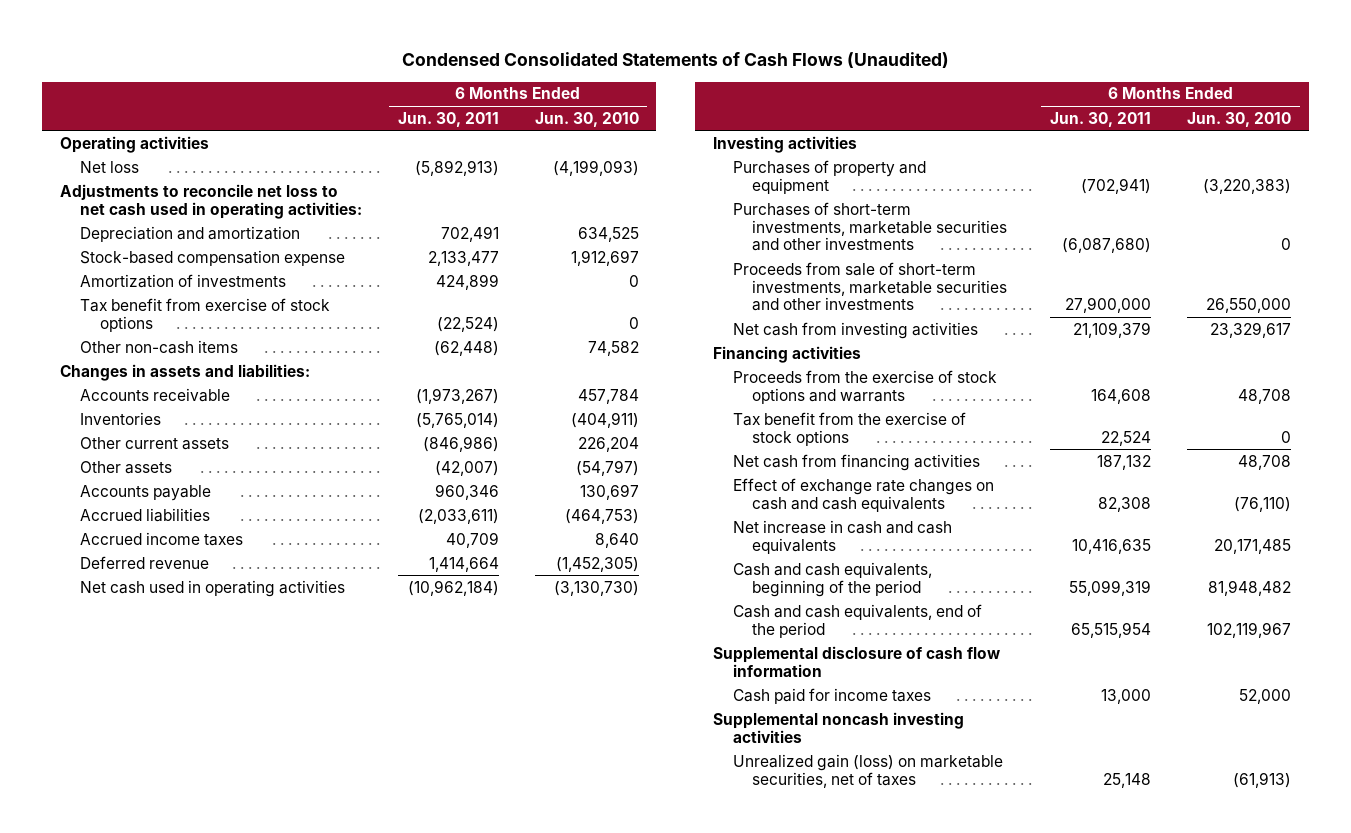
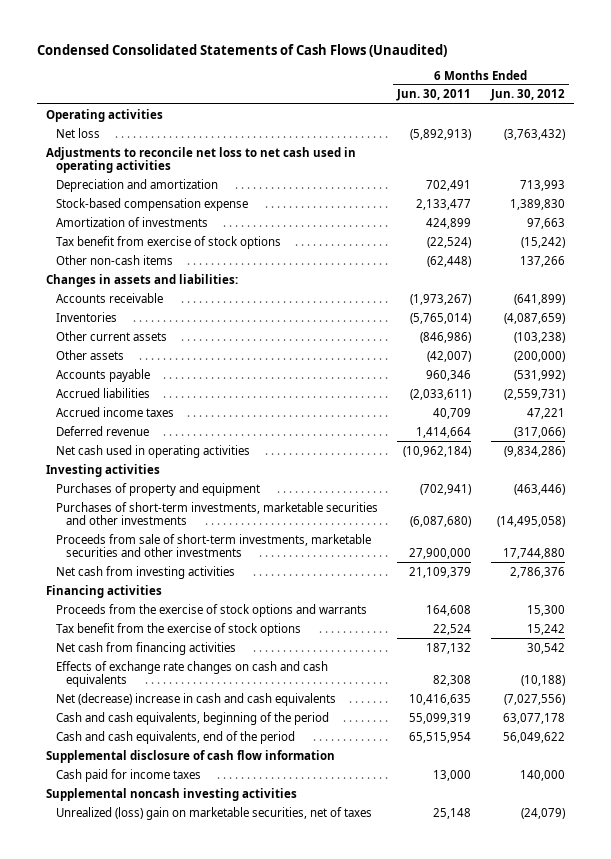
[534,111,639,127] Jun. 30, 2010 -> none
none -> [489,89,565,102] Jun. 30, 2012
[60,183,363,219] Adjustments to reconcile net loss to net cash used in operating activities: -> [46,146,357,174] Adjustments to reconcile net loss to net cash used in operating activities
[732,477,994,512] Effect of exchange rate changes on cash and cash equivalents -> [56,660,329,688] Effects of exchange rate changes on cash and cash equivalents
[732,519,952,554] Net increase in cash and cash equivalents -> [56,692,337,706] Net (decrease) increase in cash and cash equivalents
[732,753,1003,788] Unrealized gain (loss) on marketable securities, net of taxes -> [56,806,373,820] Unrealized (loss) gain on marketable securities, net of taxes

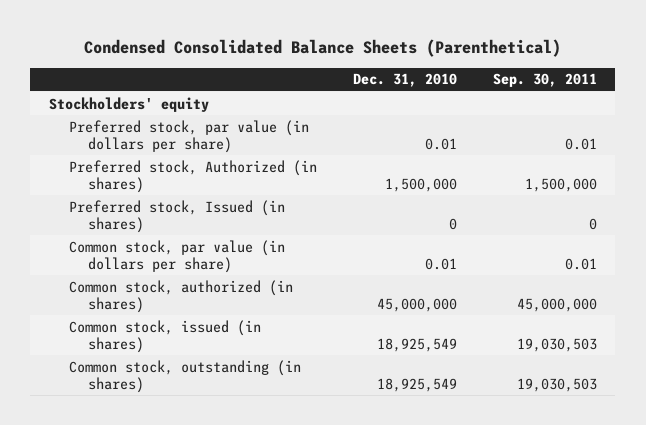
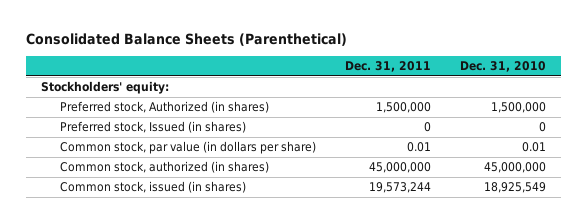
[83,39,561,58] Condensed Consolidated Balance Sheets (Parenthetical) -> [25,33,347,47] Consolidated Balance Sheets (Parenthetical)
[493,73,598,88] Sep. 30, 2011 -> none
none -> [344,61,431,73] Dec. 31, 2011
[68,119,309,153] Preferred stock, par value (in dollars per share) -> none
[48,96,209,112] Stockholders' equity -> [40,81,169,95] Stockholders' equity:
[68,359,301,393] Common stock, outstanding (in shares) -> none

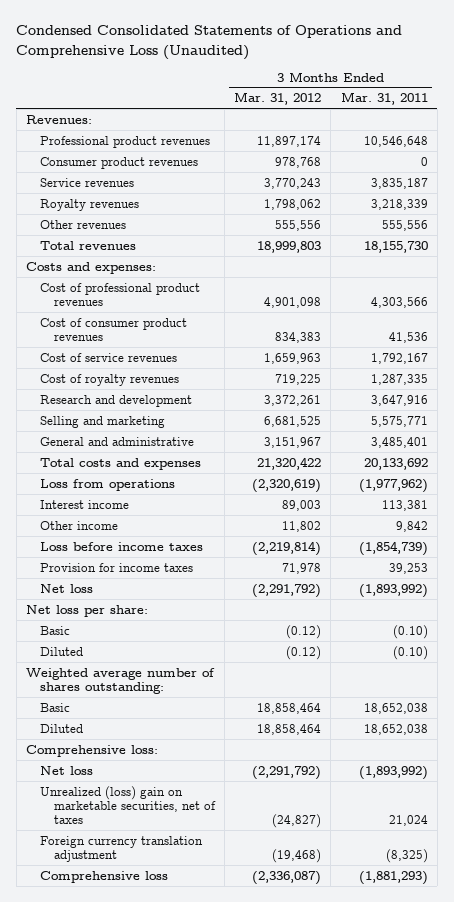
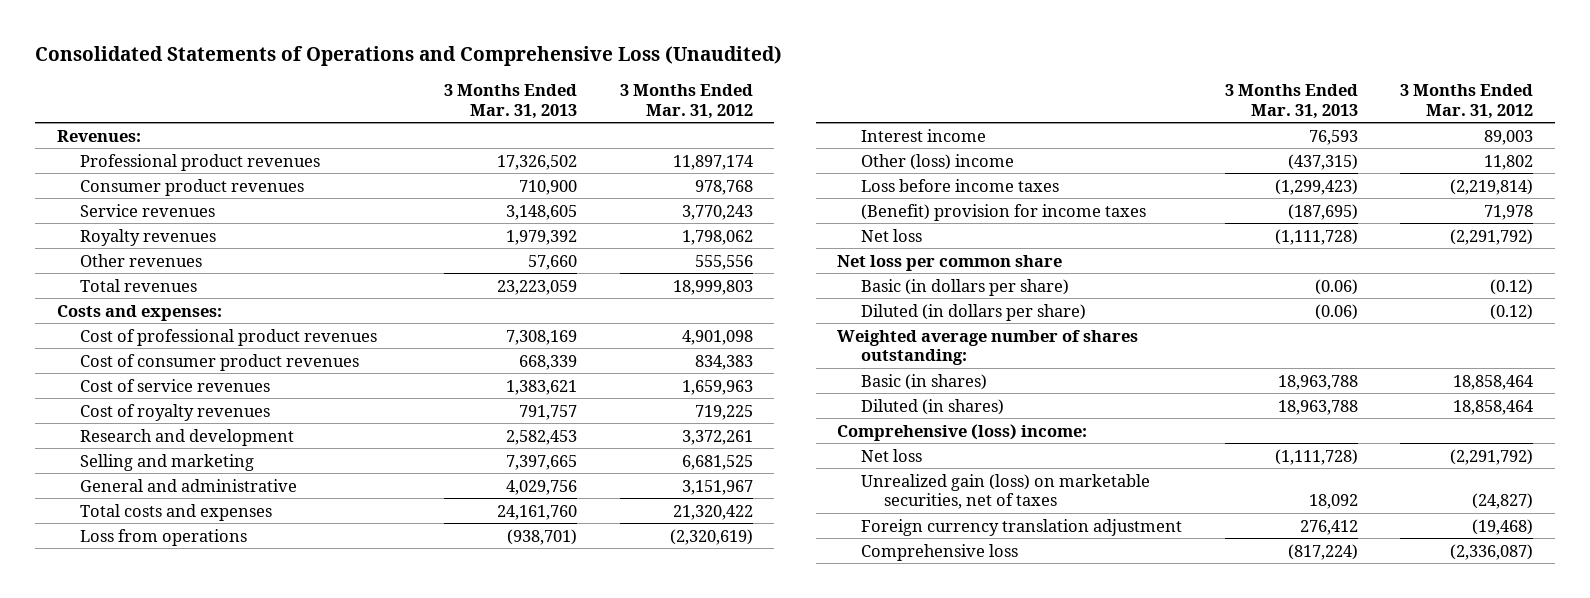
[16,25,403,60] Condensed Consolidated Statements of Operations and Comprehensive Loss (Unaudited) -> [35,46,783,67] Consolidated Statements of Operations and Comprehensive Loss (Unaudited)
[340,92,428,106] Mar. 31, 2011 -> none
none -> [444,84,578,119] 3 Months Ended Mar. 31, 2013
[39,520,118,530] Other income -> [860,153,1014,170] Other (loss) income
[39,562,193,572] Provision for income taxes -> [860,203,1146,221] (Benefit) provision for income taxes
[25,604,148,617] Net loss per share: -> [837,254,1063,271] Net loss per common share
[39,625,70,635] Basic -> [860,278,1069,296] Basic (in dollars per share)
[39,646,83,656] Diluted -> [860,303,1086,321] Diluted (in dollars per share)
[39,702,70,712] Basic -> [860,373,987,390] Basic (in shares)
[39,723,83,733] Diluted -> [860,398,1004,415] Diluted (in shares)
[25,744,158,757] Comprehensive loss: -> [837,423,1088,441] Comprehensive (loss) income:
[39,785,216,825] Unrealized (loss) gain on marketable securities, net of taxes -> [860,473,1150,509] Unrealized gain (loss) on marketable securities, net of taxes

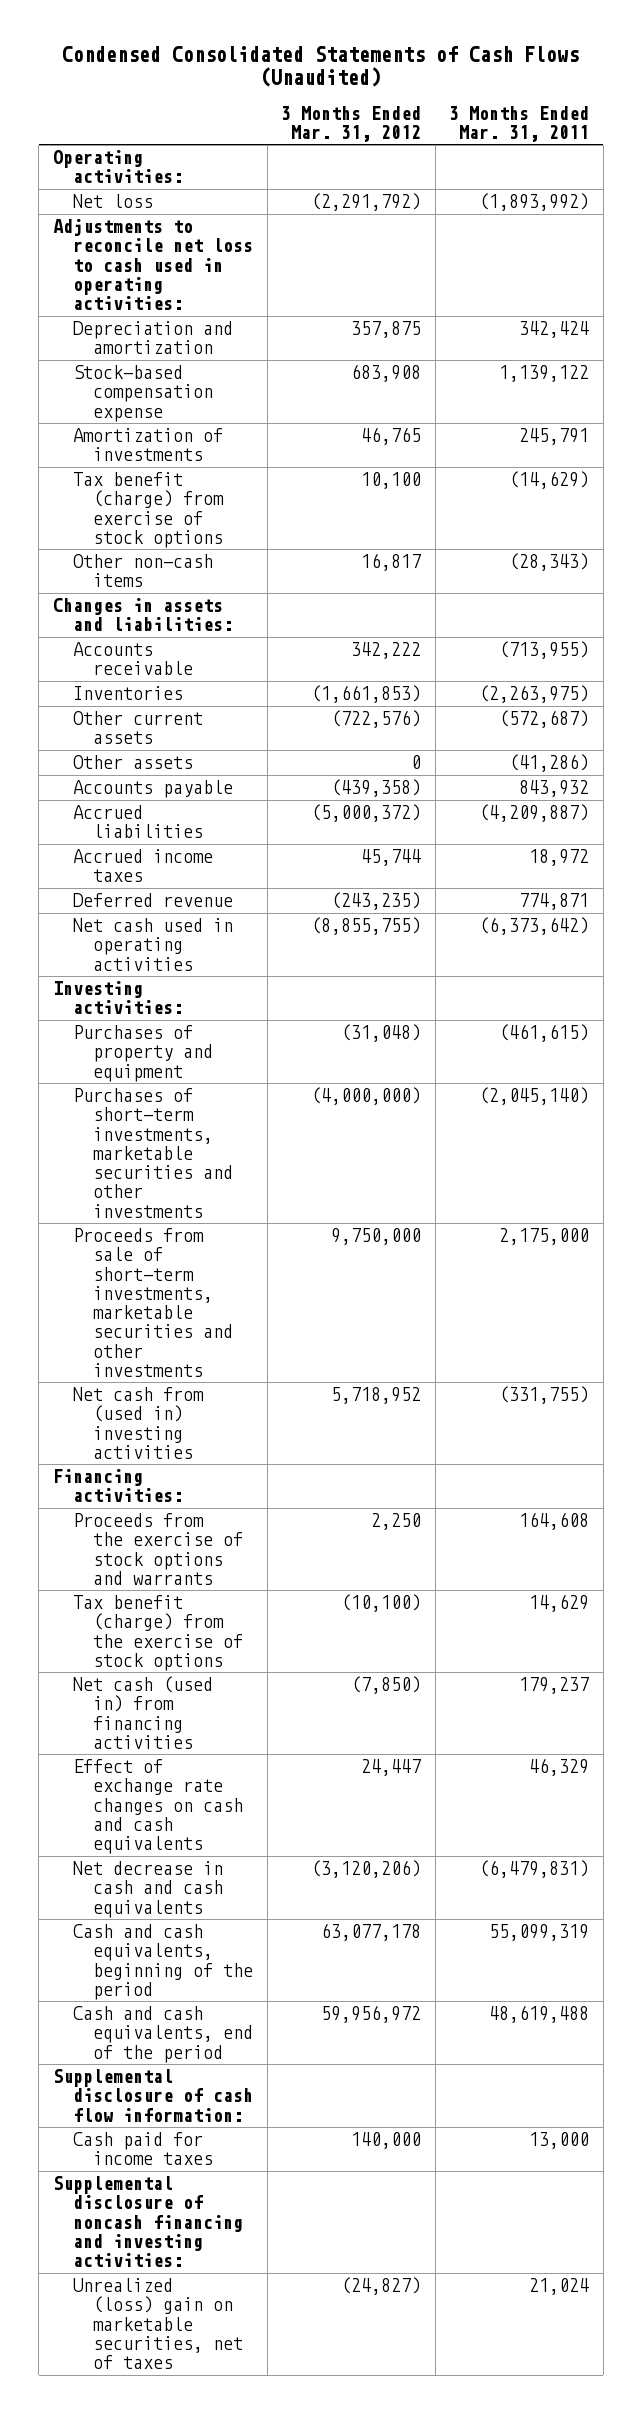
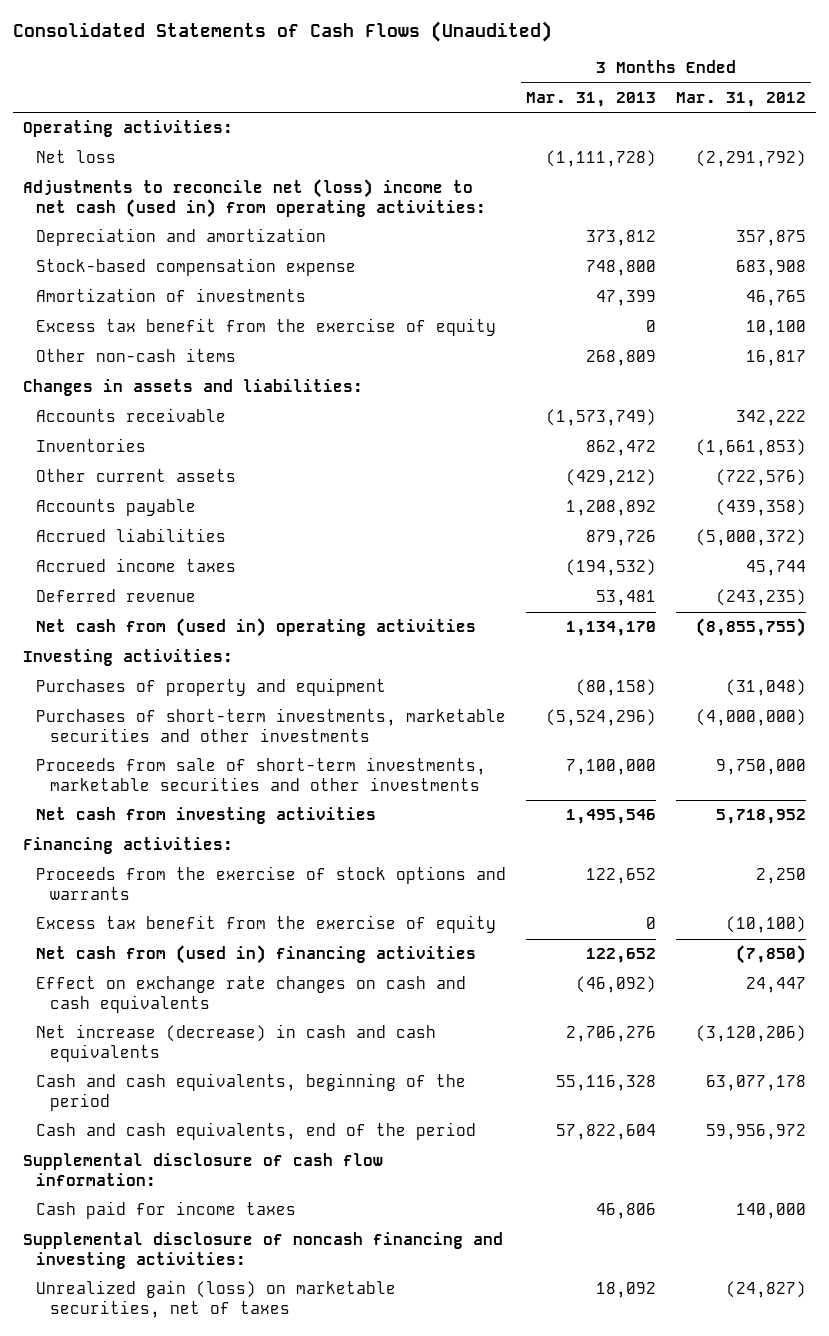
[62,46,580,88] Condensed Consolidated Statements of Cash Flows (Unaudited) -> [13,21,553,43] Consolidated Statements of Cash Flows (Unaudited)
[449,105,590,142] 3 Months Ended Mar. 31, 2011 -> none
none -> [526,91,657,107] Mar. 31, 2013
[52,219,254,311] Adjustments to reconcile net loss to cash used in operating activities: -> [23,179,487,218] Adjustments to reconcile net (loss) income to net cash (used in) from operating activities:
[73,472,225,548] Tax benefit (charge) from exercise of stock options -> none
none -> [36,318,497,337] Excess tax benefit from the exercise of equity
[73,755,194,770] Other assets -> none
[73,918,234,971] Net cash used in operating activities -> [36,618,477,638] Net cash from (used in) operating activities
[73,1387,205,1459] Net cash from (used in) investing activities -> [36,807,377,825] Net cash from investing activities
[73,1595,244,1671] Tax benefit (charge) from the exercise of stock options -> [36,915,497,934] Excess tax benefit from the exercise of equity
[73,1676,214,1749] Net cash (used in) from financing activities -> [36,945,477,965] Net cash from (used in) financing activities
[73,1759,244,1855] Effect of exchange rate changes on cash and cash equivalents -> [36,976,467,1013] Effect on exchange rate changes on cash and cash equivalents
[73,1861,224,1918] Net decrease in cash and cash equivalents -> [36,1024,437,1062] Net increase (decrease) in cash and cash equivalents
[73,2278,244,2370] Unrealized (loss) gain on marketable securities, net of taxes -> [36,1280,397,1318] Unrealized gain (loss) on marketable securities, net of taxes

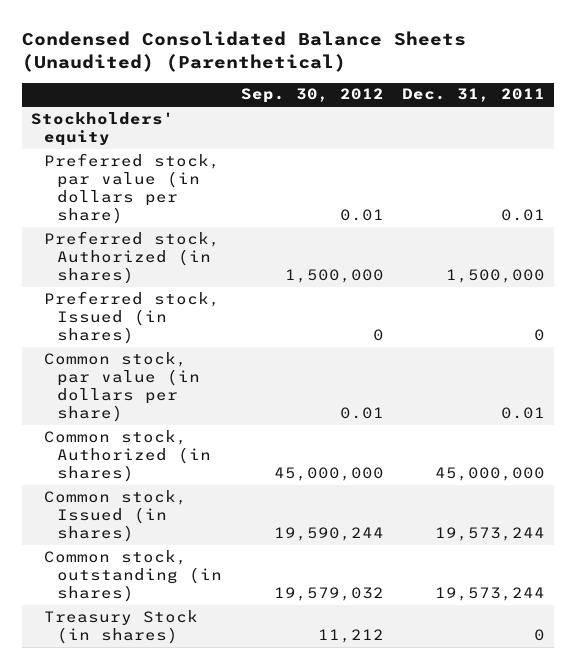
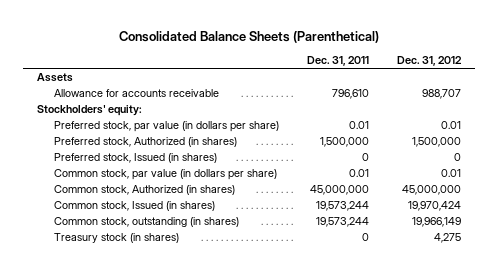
[21,30,466,72] Condensed Consolidated Balance Sheets (Unaudited) (Parenthetical) -> [119,30,380,43] Consolidated Balance Sheets (Parenthetical)
[240,88,384,104] Sep. 30, 2012 -> none
none -> [396,56,462,67] Dec. 31, 2012
none -> [37,73,74,83] Assets
none -> [53,89,219,98] Allowance for accounts receivable
[30,111,174,146] Stockholders' equity -> [37,105,143,117] Stockholders' equity:
[44,609,199,644] Treasury Stock (in shares) -> [53,233,179,244] Treasury stock (in shares)

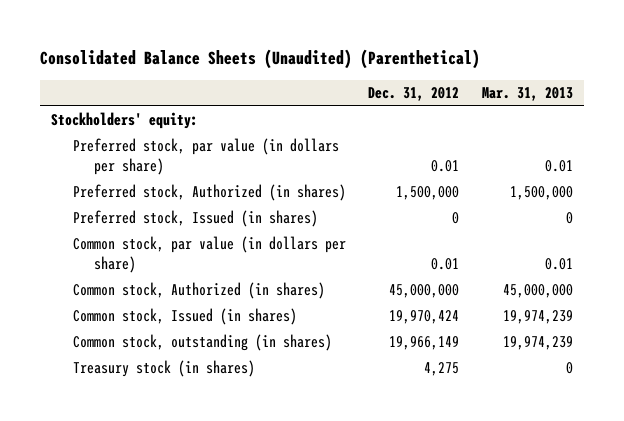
[119,30,380,43] Consolidated Balance Sheets (Parenthetical) -> [40,49,481,70] Consolidated Balance Sheets (Unaudited) (Parenthetical)
[306,56,369,67] Dec. 31, 2011 -> none
none -> [481,86,573,101] Mar. 31, 2013
[37,73,74,83] Assets -> none
[53,89,219,98] Allowance for accounts receivable -> none

